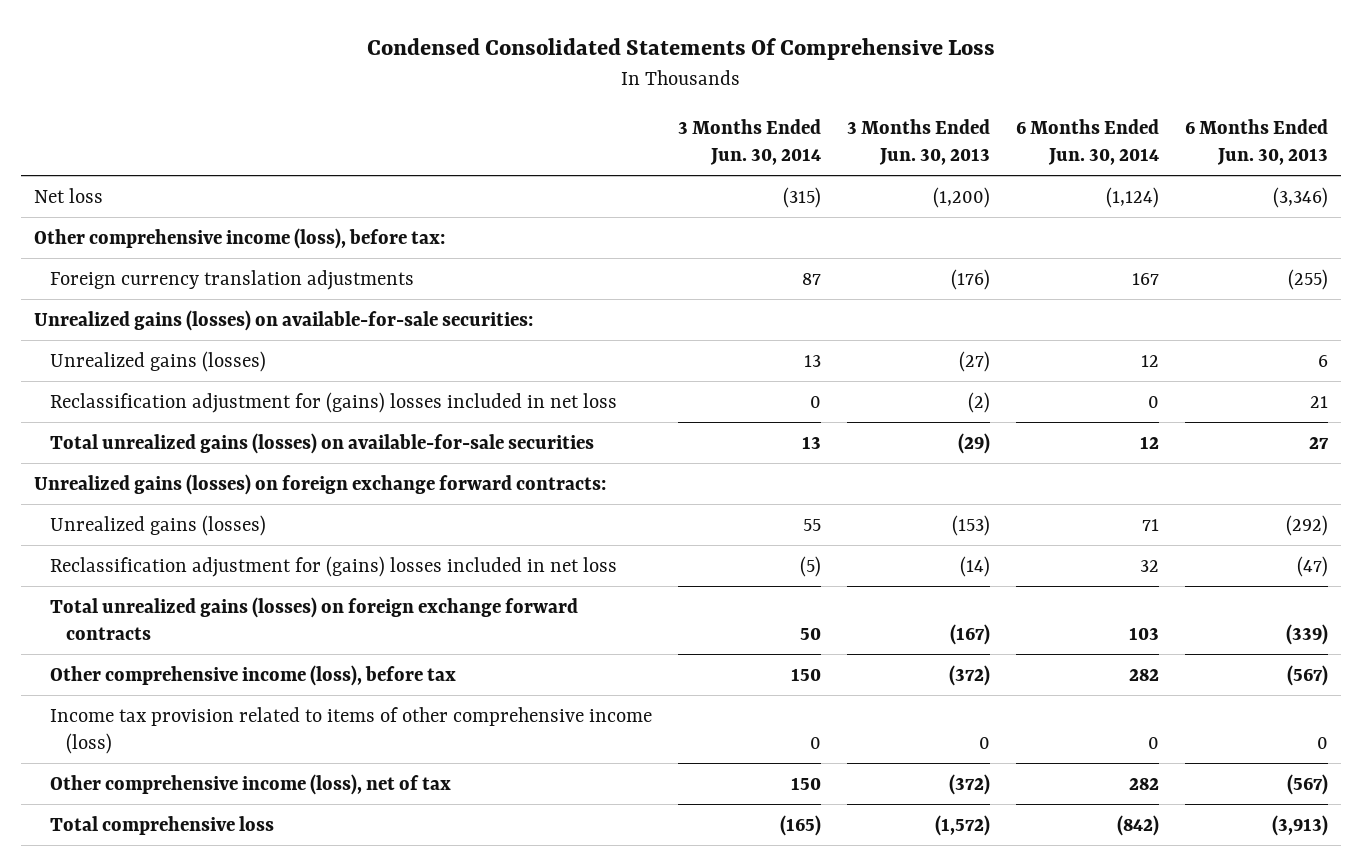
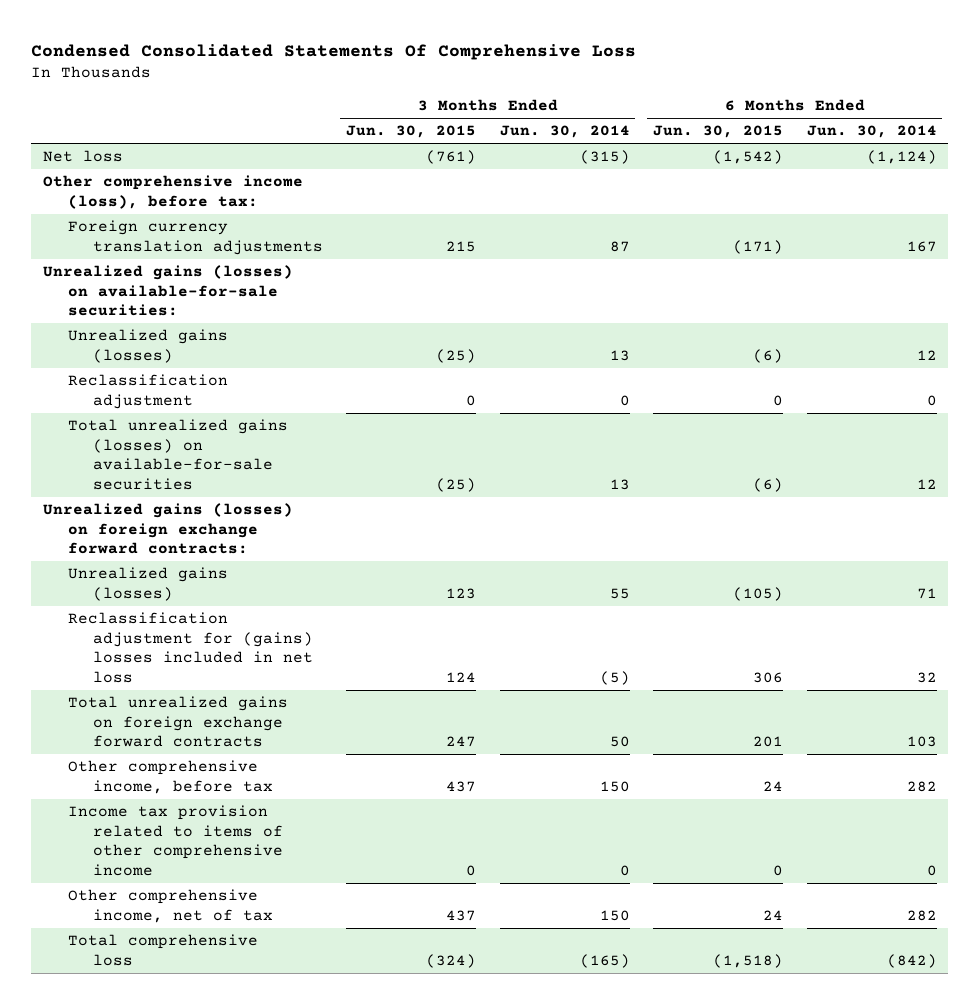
[846,118,990,165] 3 Months Ended Jun. 30, 2013 -> none
[1184,118,1328,165] 6 Months Ended Jun. 30, 2013 -> none
none -> [346,125,477,139] Jun. 30, 2015
none -> [653,125,784,139] Jun. 30, 2015
[49,391,617,413] Reclassification adjustment for (gains) losses included in net loss -> [67,374,228,409] Reclassification adjustment
[49,596,578,640] Total unrealized gains (losses) on foreign exchange forward contracts -> [67,696,288,748] Total unrealized gains on foreign exchange forward contracts
[49,664,456,686] Other comprehensive income (loss), before tax -> [67,760,273,794] Other comprehensive income, before tax
[49,706,652,754] Income tax provision related to items of other comprehensive income (loss) -> [67,805,283,876] Income tax provision related to items of other comprehensive income
[49,773,451,795] Other comprehensive income (loss), net of tax -> [67,889,273,923] Other comprehensive income, net of tax

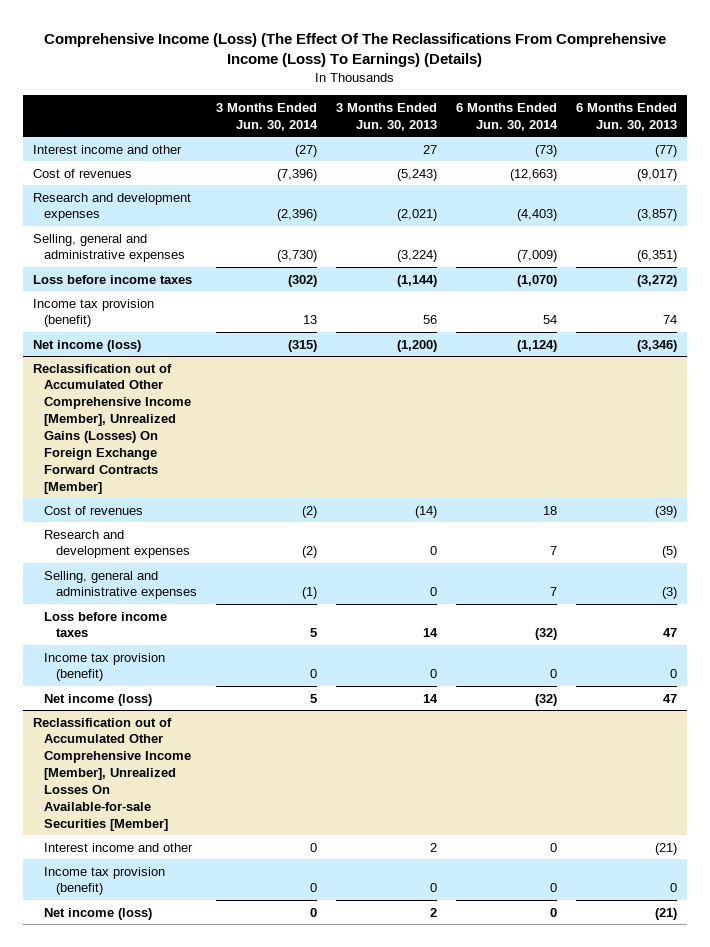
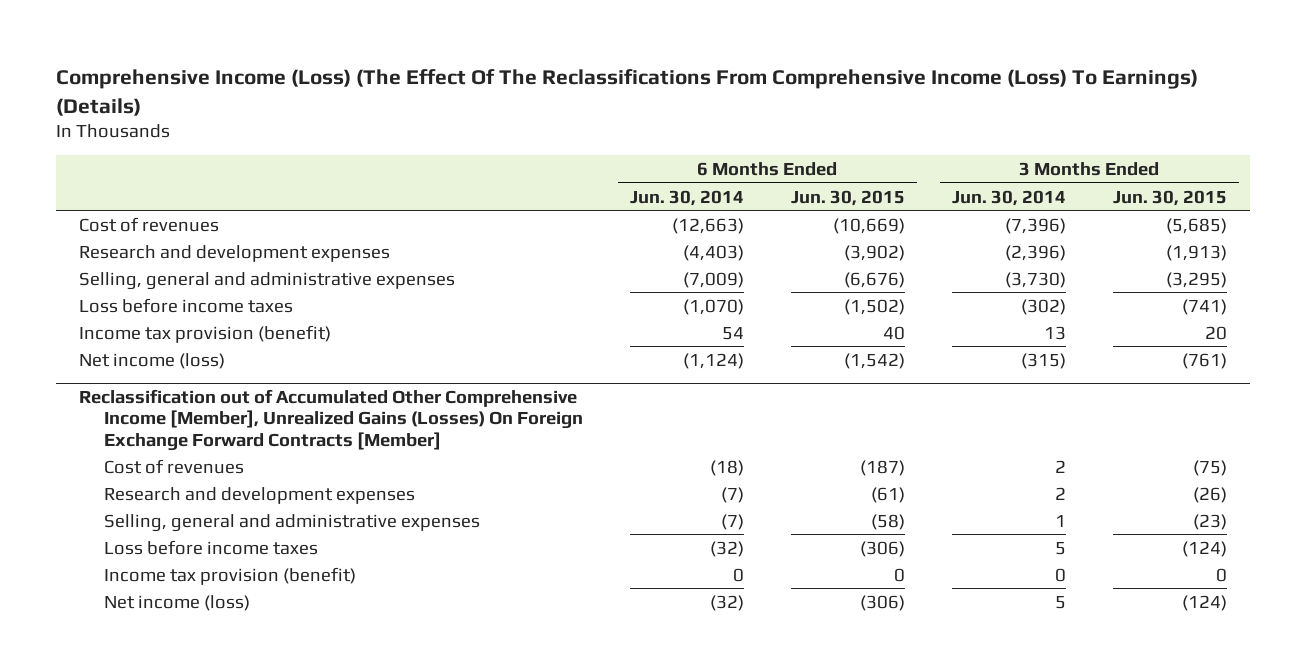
[336,102,438,131] 3 Months Ended Jun. 30, 2013 -> none
[576,102,678,131] 6 Months Ended Jun. 30, 2013 -> none
none -> [790,189,905,206] Jun. 30, 2015
none -> [1112,189,1227,206] Jun. 30, 2015
[32,144,182,154] Interest income and other -> none
[301,505,317,518] (2) -> [1054,459,1066,473] 2
[543,505,558,515] 18 -> [709,459,744,476] (18)
[301,546,317,559] (2) -> [1054,486,1066,500] 2
[550,546,558,556] 7 -> [720,486,744,503] (7)
[301,587,317,600] (1) -> [1054,514,1066,527] 1
[550,587,558,597] 7 -> [720,513,744,530] (7)
[32,717,192,832] Reclassification out of Accumulated Other Comprehensive Income [Member], Unrealized Losses On Available-for-sale Securities [Member] -> none
[44,842,194,852] Interest income and other -> none
[44,866,166,896] Income tax provision (benefit) -> none
[44,907,153,920] Net income (loss) -> none

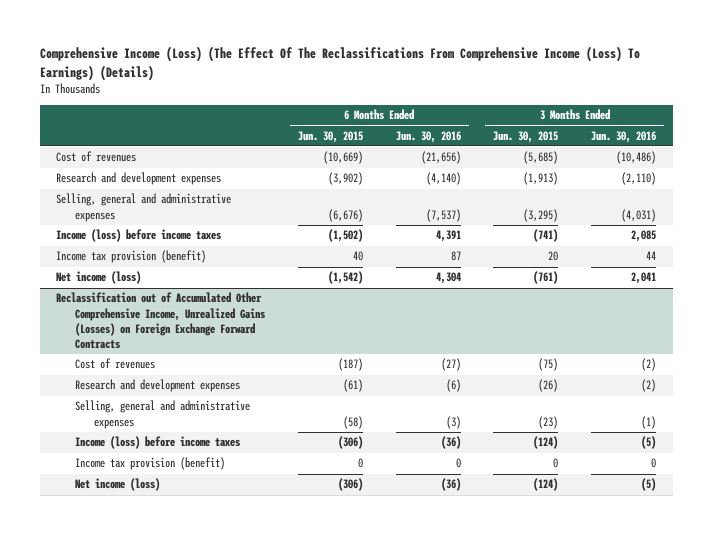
[629,189,744,206] Jun. 30, 2014 -> none
[951,189,1066,206] Jun. 30, 2014 -> none
none -> [395,130,461,143] Jun. 30, 2016
none -> [591,130,657,143] Jun. 30, 2016
[79,297,294,313] Loss before income taxes -> [56,229,222,243] Income (loss) before income taxes
[79,389,583,451] Reclassification out of Accumulated Other Comprehensive Income [Member], Unrealized Gains (Losses) On Foreign Exchange Forward Contracts [Member] -> [56,292,266,349] Reclassification out of Accumulated Other Comprehensive Income, Unrealized Gains (Losses) on Foreign Exchange Forward Contracts
[103,539,318,555] Loss before income taxes -> [75,436,241,450] Income (loss) before income taxes

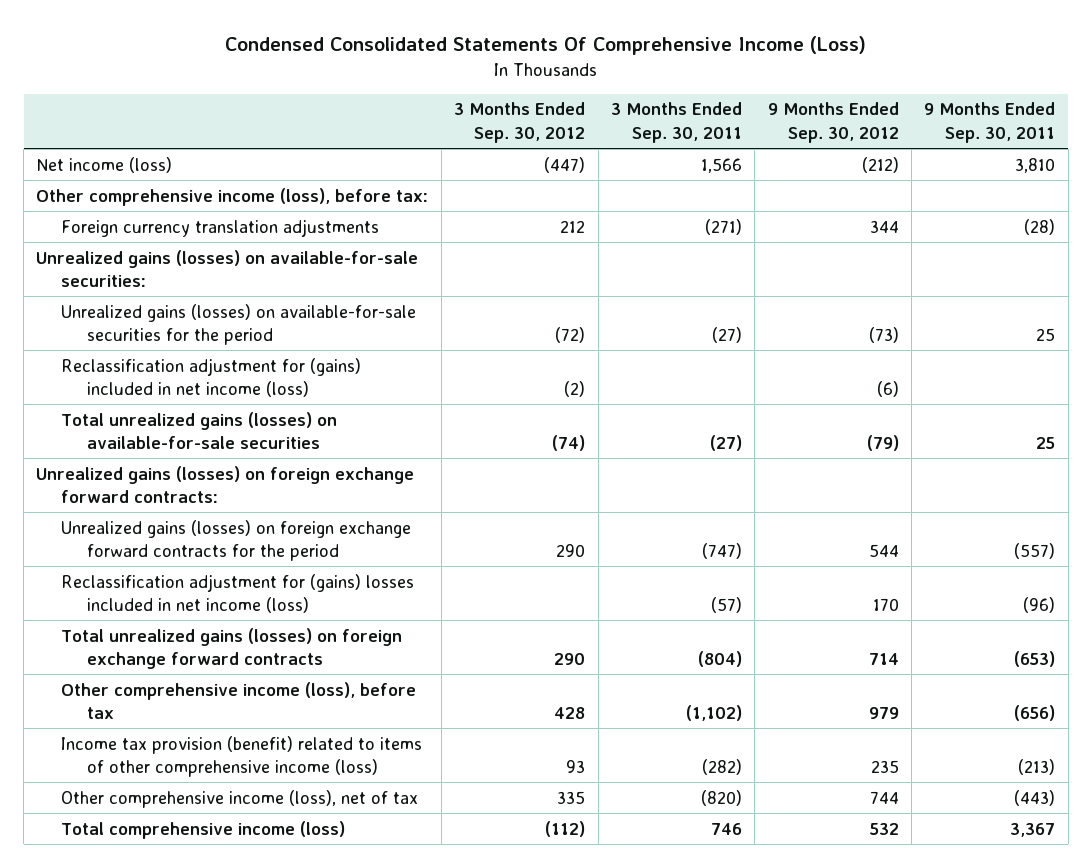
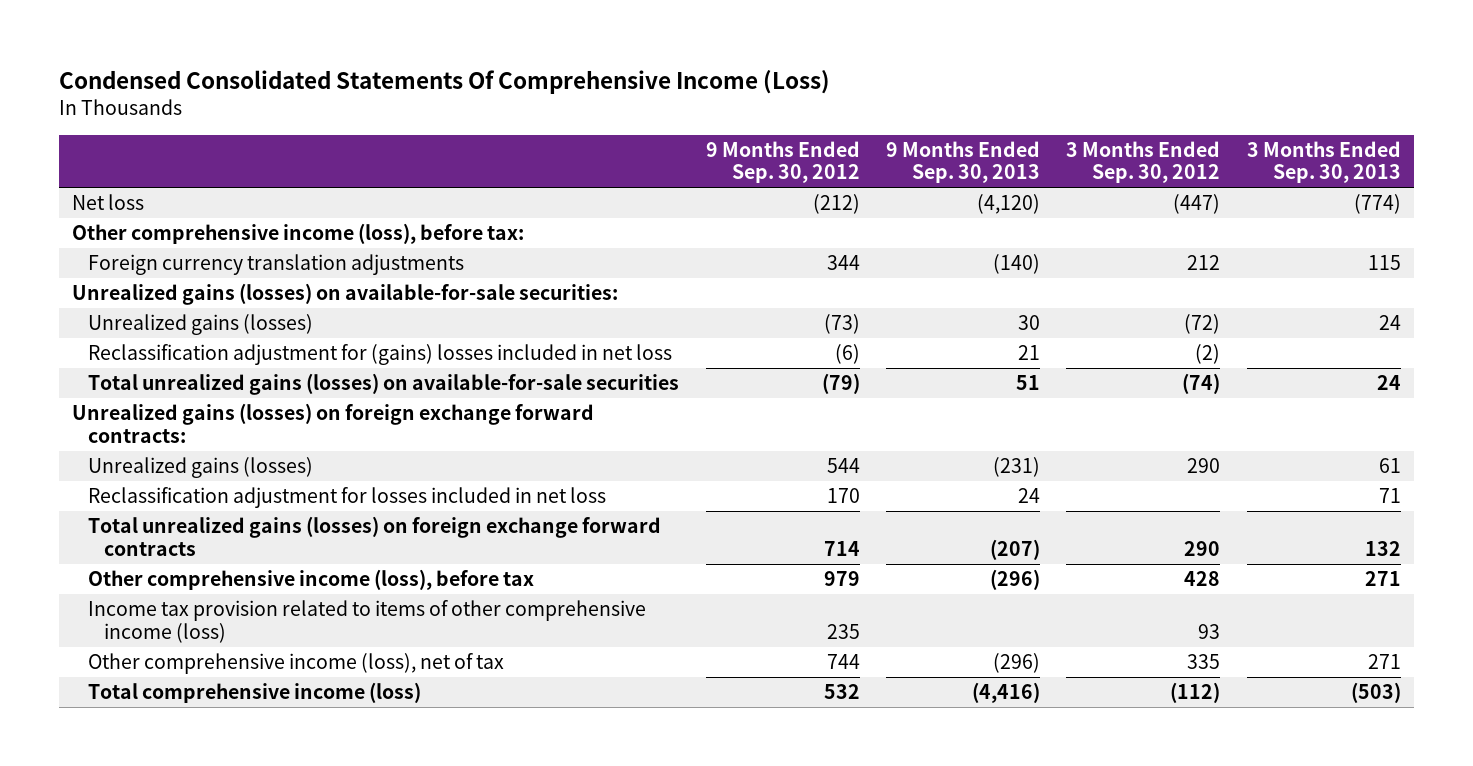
[610,102,742,143] 3 Months Ended Sep. 30, 2011 -> none
[924,102,1056,143] 9 Months Ended Sep. 30, 2011 -> none
none -> [886,140,1041,184] 9 Months Ended Sep. 30, 2013
none -> [1246,140,1401,184] 3 Months Ended Sep. 30, 2013
[36,156,173,173] Net income (loss) -> [72,194,145,211] Net loss
[61,303,417,345] Unrealized gains (losses) on available-for-sale securities for the period -> [88,314,314,336] Unrealized gains (losses)
[61,357,362,397] Reclassification adjustment for (gains) included in net income (loss) -> [88,344,673,366] Reclassification adjustment for (gains) losses included in net loss
[61,519,412,561] Unrealized gains (losses) on foreign exchange forward contracts for the period -> [88,457,314,479] Unrealized gains (losses)
[61,573,415,613] Reclassification adjustment for (gains) losses included in net income (loss) -> [88,487,607,509] Reclassification adjustment for losses included in net loss
[61,735,423,777] Income tax provision (benefit) related to items of other comprehensive income (loss) -> [88,600,647,643] Income tax provision related to items of other comprehensive income (loss)

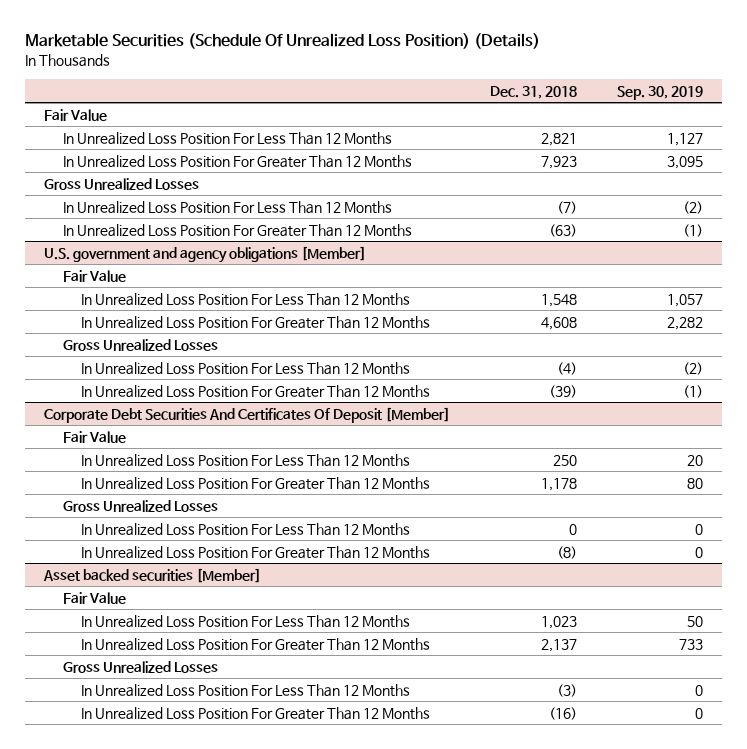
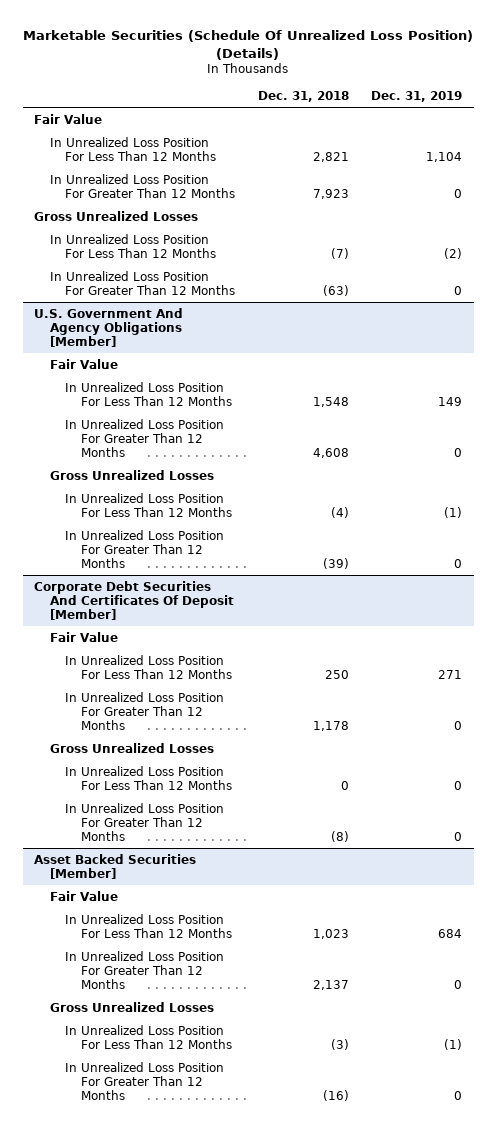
[616,85,703,100] Sep. 30, 2019 -> none
none -> [371,90,463,102] Dec. 31, 2019
[44,245,367,263] U.S. government and agency obligations [Member] -> [34,307,184,347] U.S. Government And Agency Obligations [Member]
[43,567,262,583] Asset backed securities [Member] -> [34,853,197,879] Asset Backed Securities [Member]

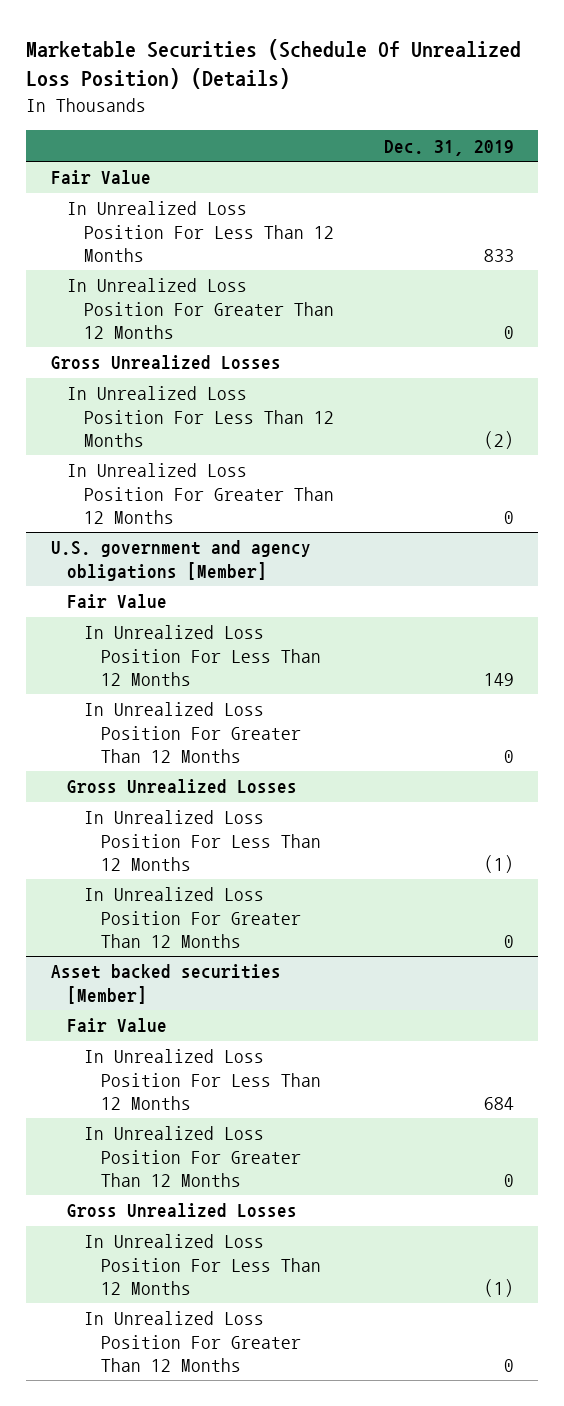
[257,90,349,102] Dec. 31, 2018 -> none
[426,151,463,162] 1,104 -> [483,249,514,263] 833
[34,307,184,347] U.S. Government And Agency Obligations [Member] -> [50,540,311,581] U.S. government and agency obligations [Member]
[34,580,234,620] Corporate Debt Securities And Certificates Of Deposit [Member] -> none
[49,631,118,642] Fair Value -> none
[65,654,232,679] In Unrealized Loss Position For Less Than 12 Months -> none
[65,691,225,730] In Unrealized Loss Position For Greater Than 12 Months -> none
[49,742,214,753] Gross Unrealized Losses -> none
[65,765,232,790] In Unrealized Loss Position For Less Than 12 Months -> none
[65,802,225,841] In Unrealized Loss Position For Greater Than 12 Months -> none
[34,853,197,879] Asset Backed Securities [Member] -> [50,964,281,1004] Asset backed securities [Member]

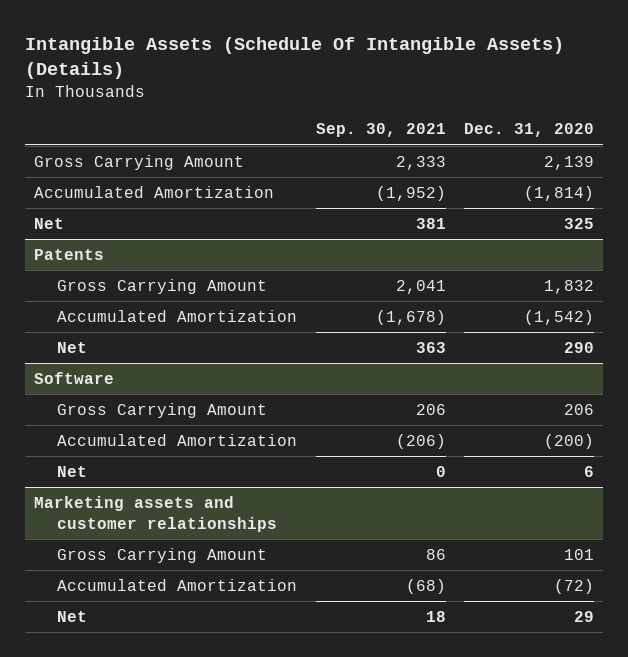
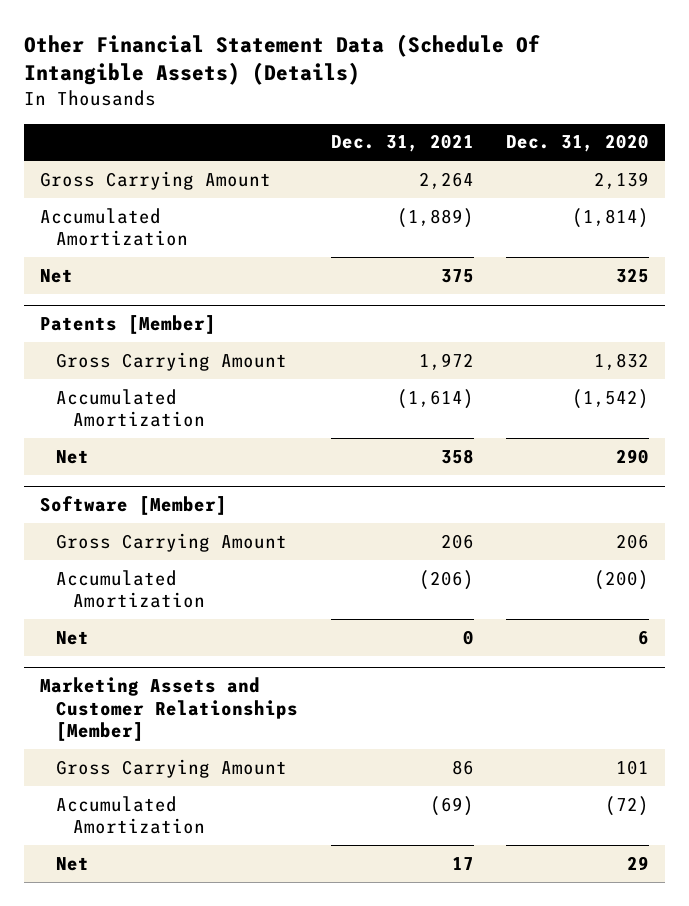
[25,37,565,80] Intangible Assets (Schedule Of Intangible Assets) (Details) -> [23,34,540,86] Other Financial Statement Data (Schedule Of Intangible Assets) (Details)
[315,123,446,138] Sep. 30, 2021 -> none
none -> [330,134,474,153] Dec. 31, 2021
[34,248,105,260] Patents -> [39,315,216,335] Patents [Member]
[34,371,115,384] Software -> [39,496,227,516] Software [Member]
[34,495,278,532] Marketing assets and customer relationships -> [39,677,299,742] Marketing Assets and Customer Relationships [Member]

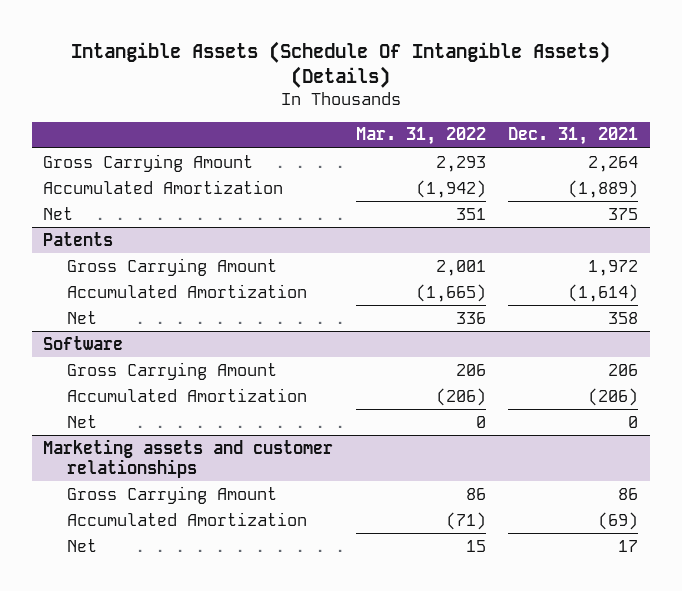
[23,34,540,86] Other Financial Statement Data (Schedule Of Intangible Assets) (Details) -> [70,40,610,89] Intangible Assets (Schedule Of Intangible Assets) (Details)
[505,134,649,153] Dec. 31, 2020 -> none
none -> [355,127,486,146] Mar. 31, 2022
[39,315,216,335] Patents [Member] -> [43,231,114,246] Patents
[39,496,227,516] Software [Member] -> [43,335,124,350] Software
[39,677,299,742] Marketing Assets and Customer Relationships [Member] -> [43,438,334,479] Marketing assets and customer relationships

